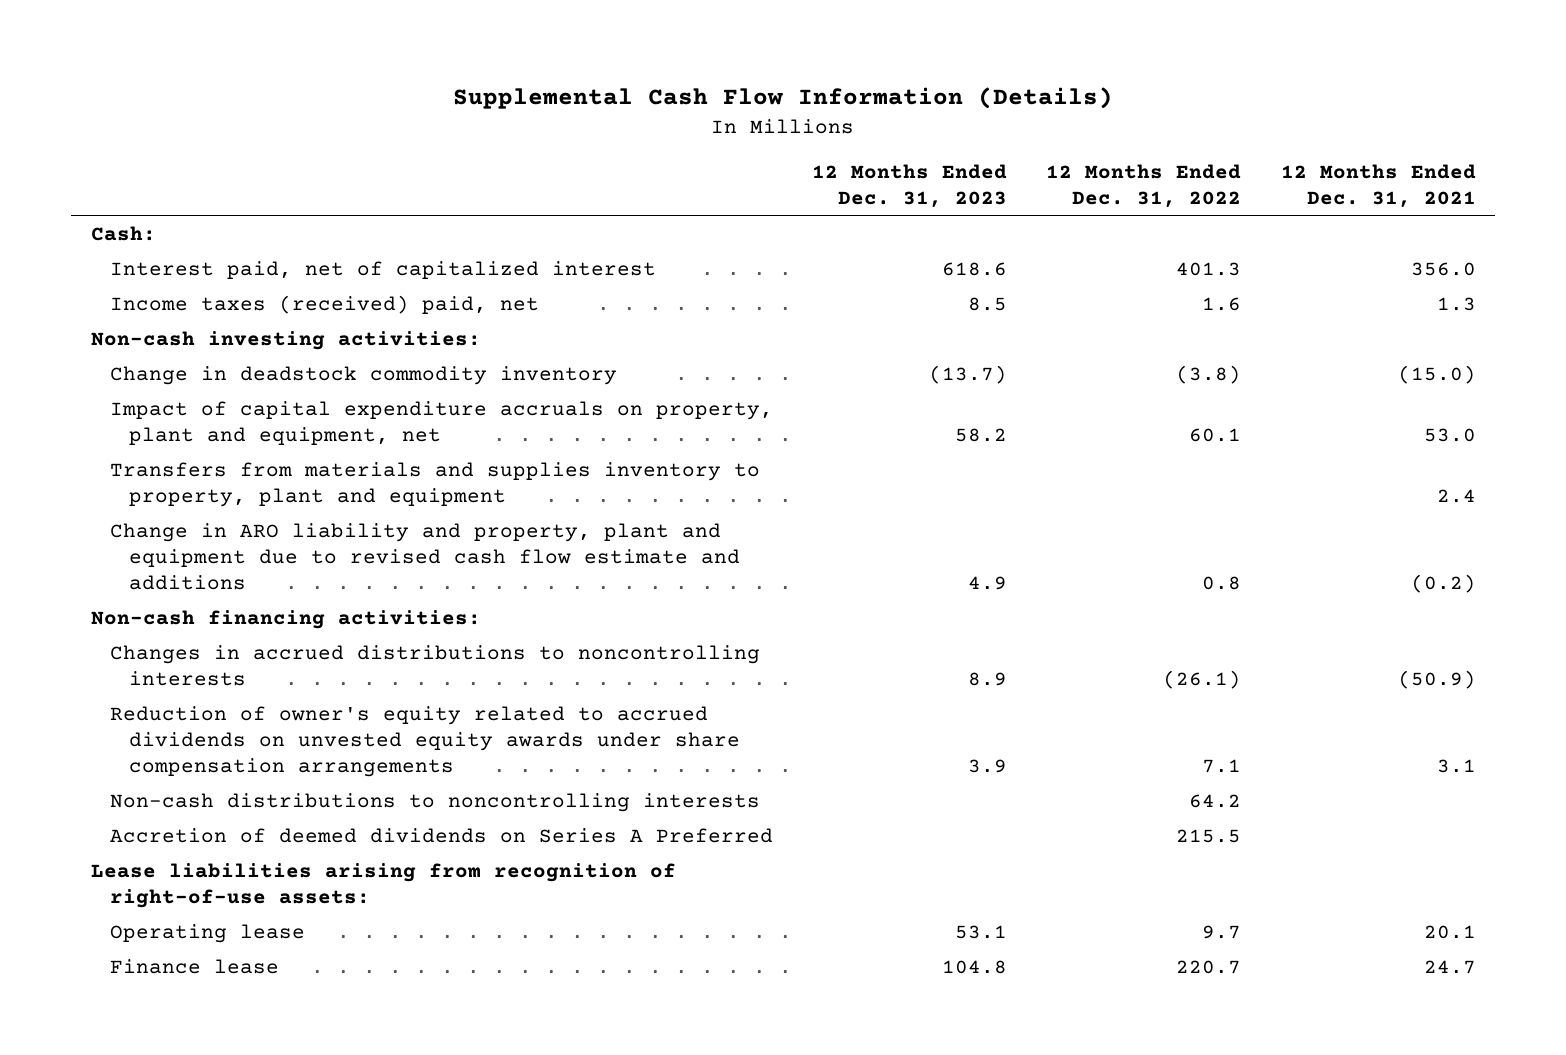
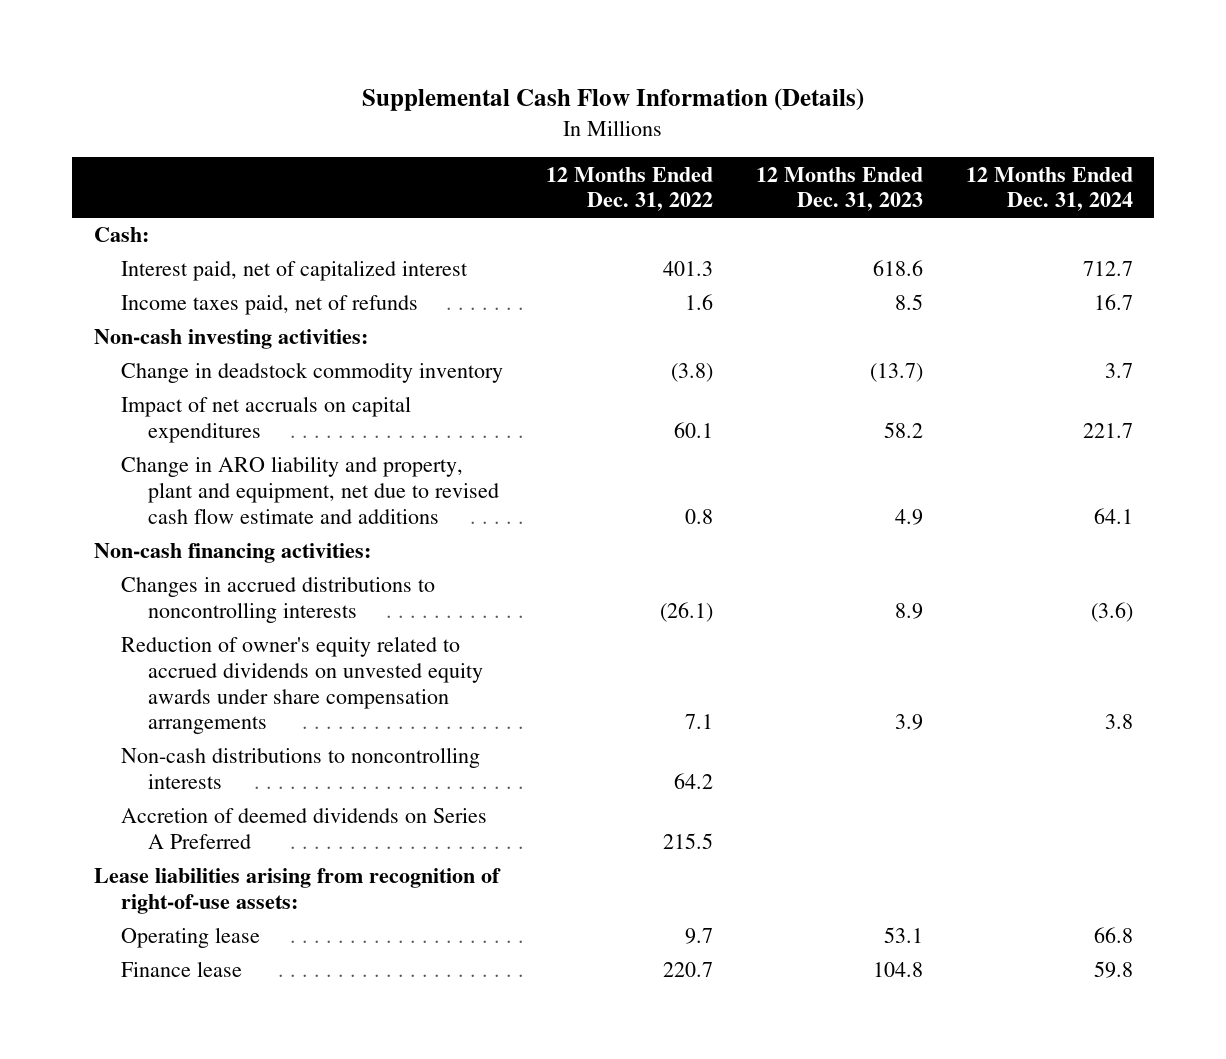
[1280,163,1476,208] 12 Months Ended Dec. 31, 2021 -> none
none -> [965,166,1133,212] 12 Months Ended Dec. 31, 2024
[109,294,539,314] Income taxes (received) paid, net -> [120,295,418,316] Income taxes paid, net of refunds
[109,461,760,507] Transfers from materials and supplies inventory to property, plant and equipment -> none
[109,400,773,445] Impact of capital expenditure accruals on property, plant and equipment, net -> [120,396,411,444] Impact of net accruals on capital expenditures
[109,522,740,591] Change in ARO liability and property, plant and equipment due to revised cash flow estimate and additions -> [120,456,500,524] Change in ARO liability and property, plant and equipment, net due to revised cash flow estimate and additions

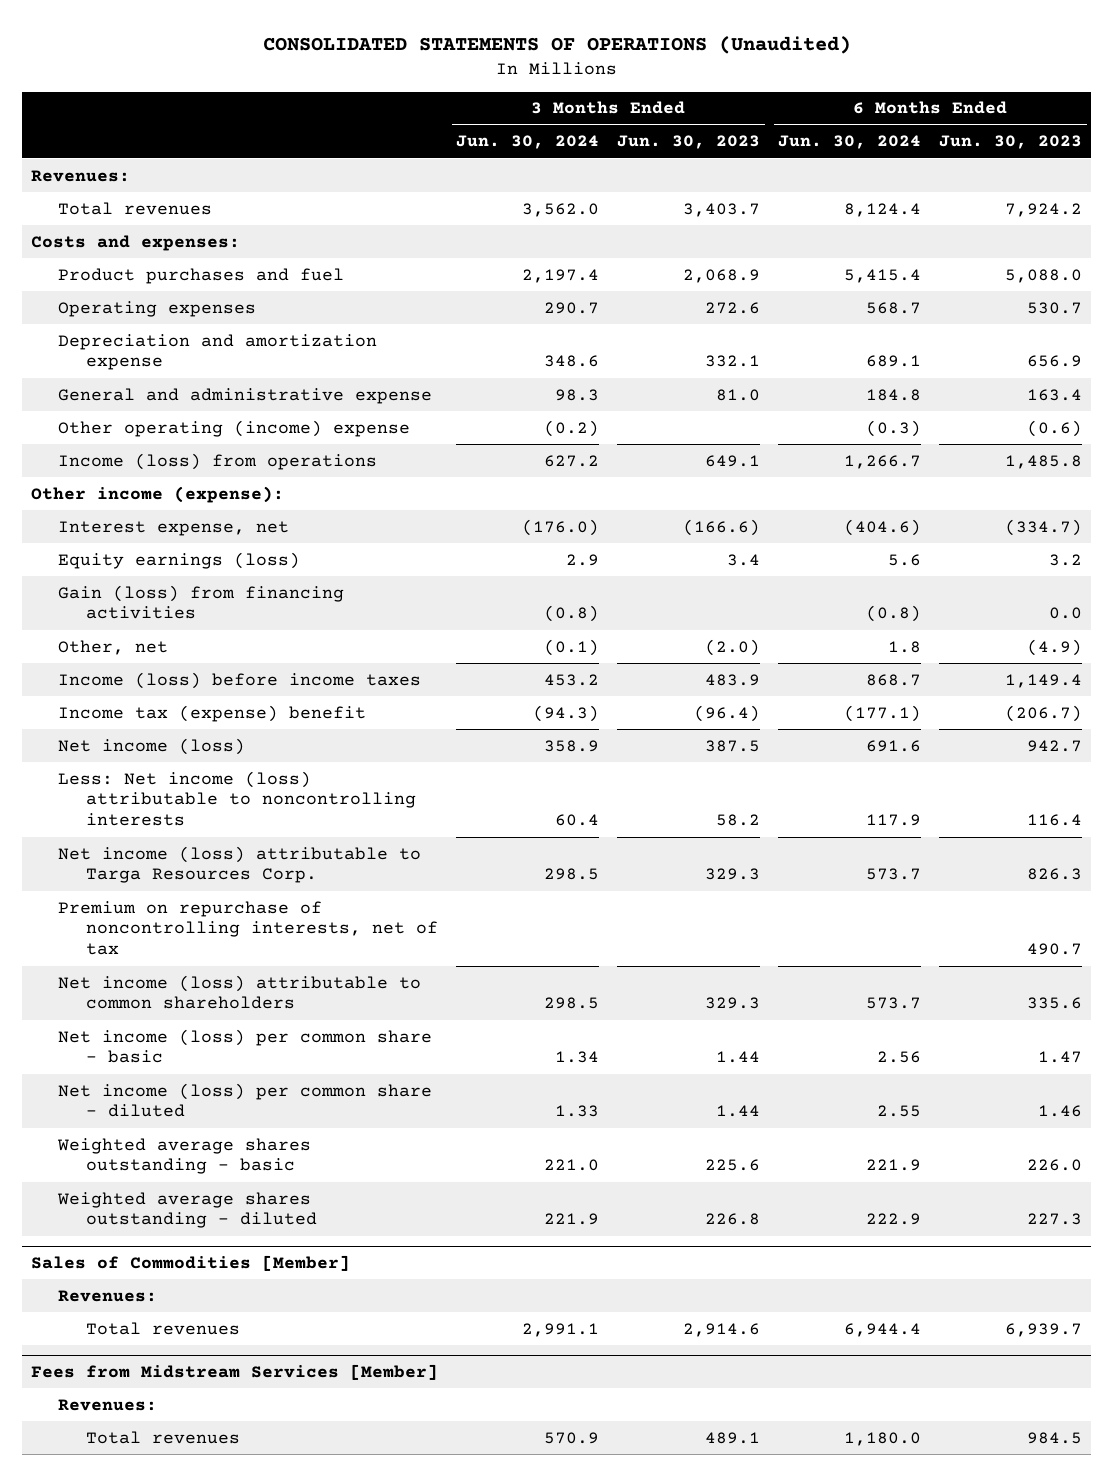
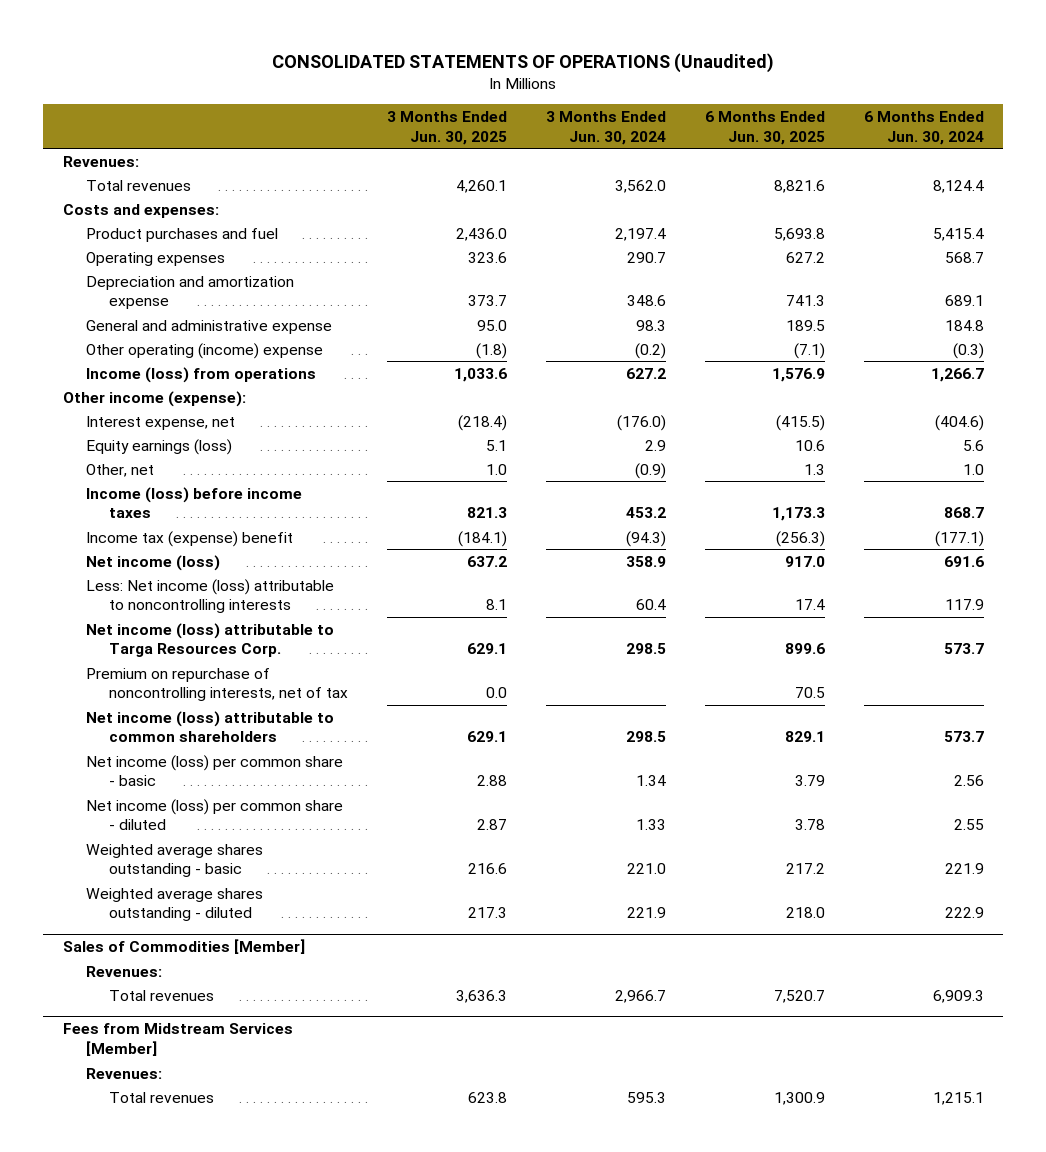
[617,135,761,150] Jun. 30, 2023 -> none
[939,135,1083,150] Jun. 30, 2023 -> none
none -> [386,110,507,145] 3 Months Ended Jun. 30, 2025
none -> [704,110,825,145] 6 Months Ended Jun. 30, 2025
[58,584,345,620] Gain (loss) from financing activities -> none
[544,638,600,656] (0.1) -> [634,462,666,479] (0.9)
[888,640,922,653] 1.8 -> [962,463,984,475] 1.0
[522,1322,600,1337] 2,991.1 -> [614,989,666,1003] 2,966.7
[844,1322,922,1337] 6,944.4 -> [932,989,984,1003] 6,909.3
[544,1431,600,1444] 570.9 -> [626,1091,666,1103] 595.3
[844,1431,922,1446] 1,180.0 -> [932,1091,984,1105] 1,215.1

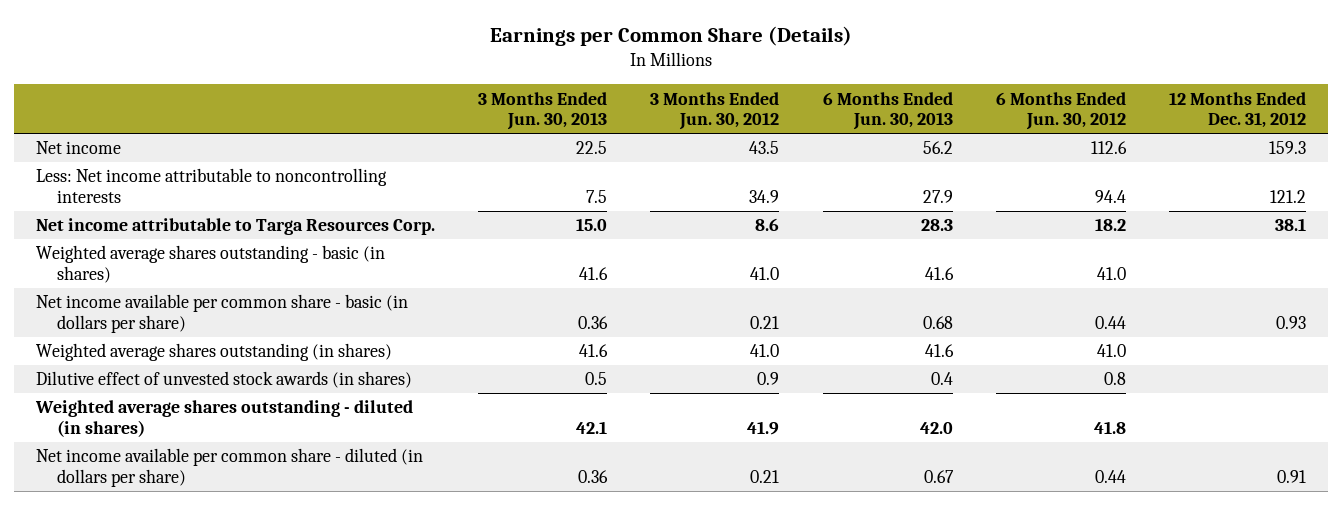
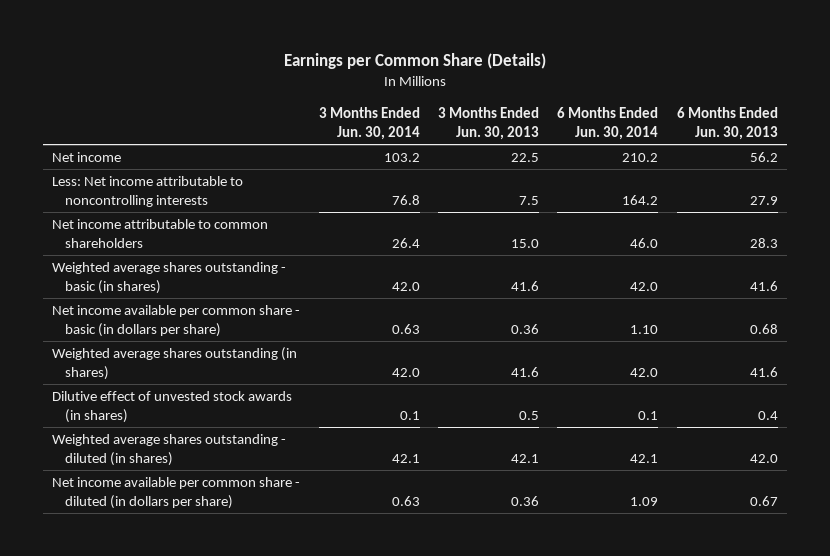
[650,91,780,131] 3 Months Ended Jun. 30, 2012 -> none
[995,91,1126,131] 6 Months Ended Jun. 30, 2012 -> none
[1169,91,1307,129] 12 Months Ended Dec. 31, 2012 -> none
none -> [318,107,420,140] 3 Months Ended Jun. 30, 2014
none -> [557,107,659,140] 6 Months Ended Jun. 30, 2014
[35,218,435,236] Net income attributable to Targa Resources Corp. -> [52,218,269,248] Net income attributable to common shareholders

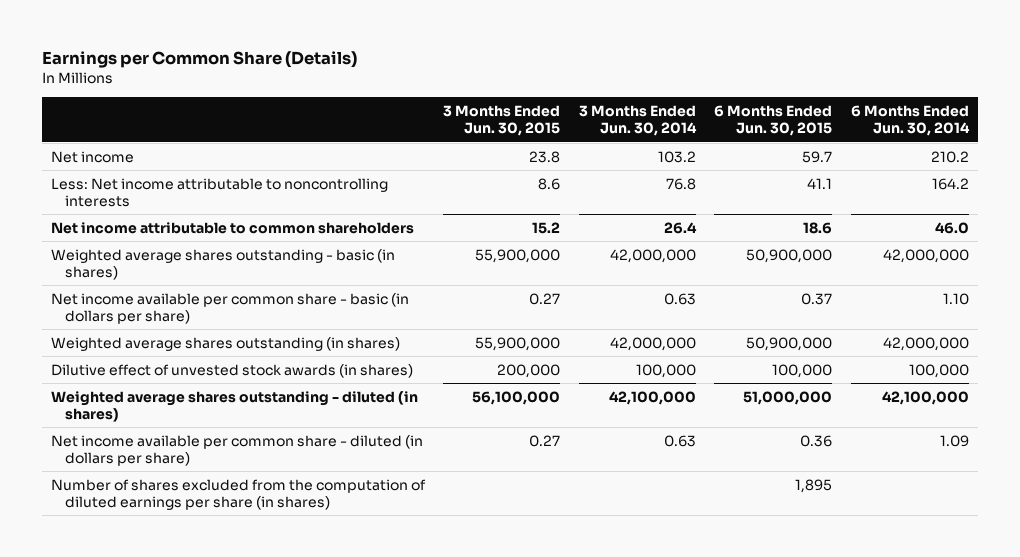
[437,107,539,140] 3 Months Ended Jun. 30, 2013 -> none
[676,107,778,140] 6 Months Ended Jun. 30, 2013 -> none
none -> [443,105,561,137] 3 Months Ended Jun. 30, 2015
none -> [714,105,833,137] 6 Months Ended Jun. 30, 2015
[391,281,420,291] 42.0 -> [609,248,696,263] 42,000,000
[630,281,659,291] 42.0 -> [882,248,969,263] 42,000,000
[391,367,420,377] 42.0 -> [609,336,696,351] 42,000,000
[630,367,659,377] 42.0 -> [882,336,969,351] 42,000,000
[399,410,420,420] 0.1 -> [635,363,696,378] 100,000
[638,410,659,420] 0.1 -> [908,363,969,378] 100,000
[391,453,420,463] 42.1 -> [608,390,696,405] 42,100,000
[630,453,659,463] 42.1 -> [881,390,969,405] 42,100,000
none -> [50,478,426,510] Number of shares excluded from the computation of diluted earnings per share (in shares)

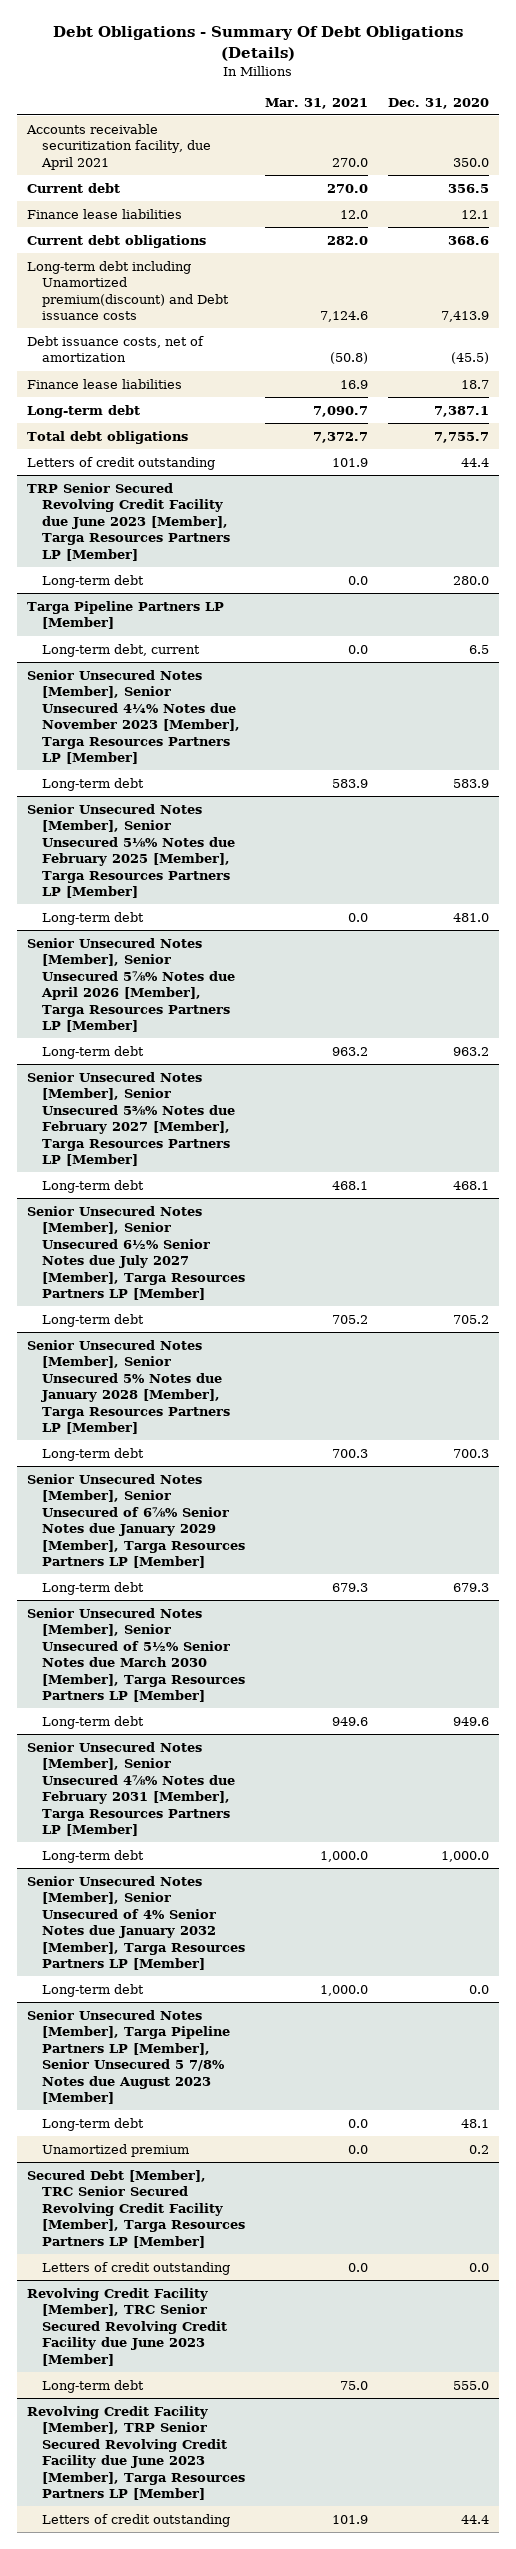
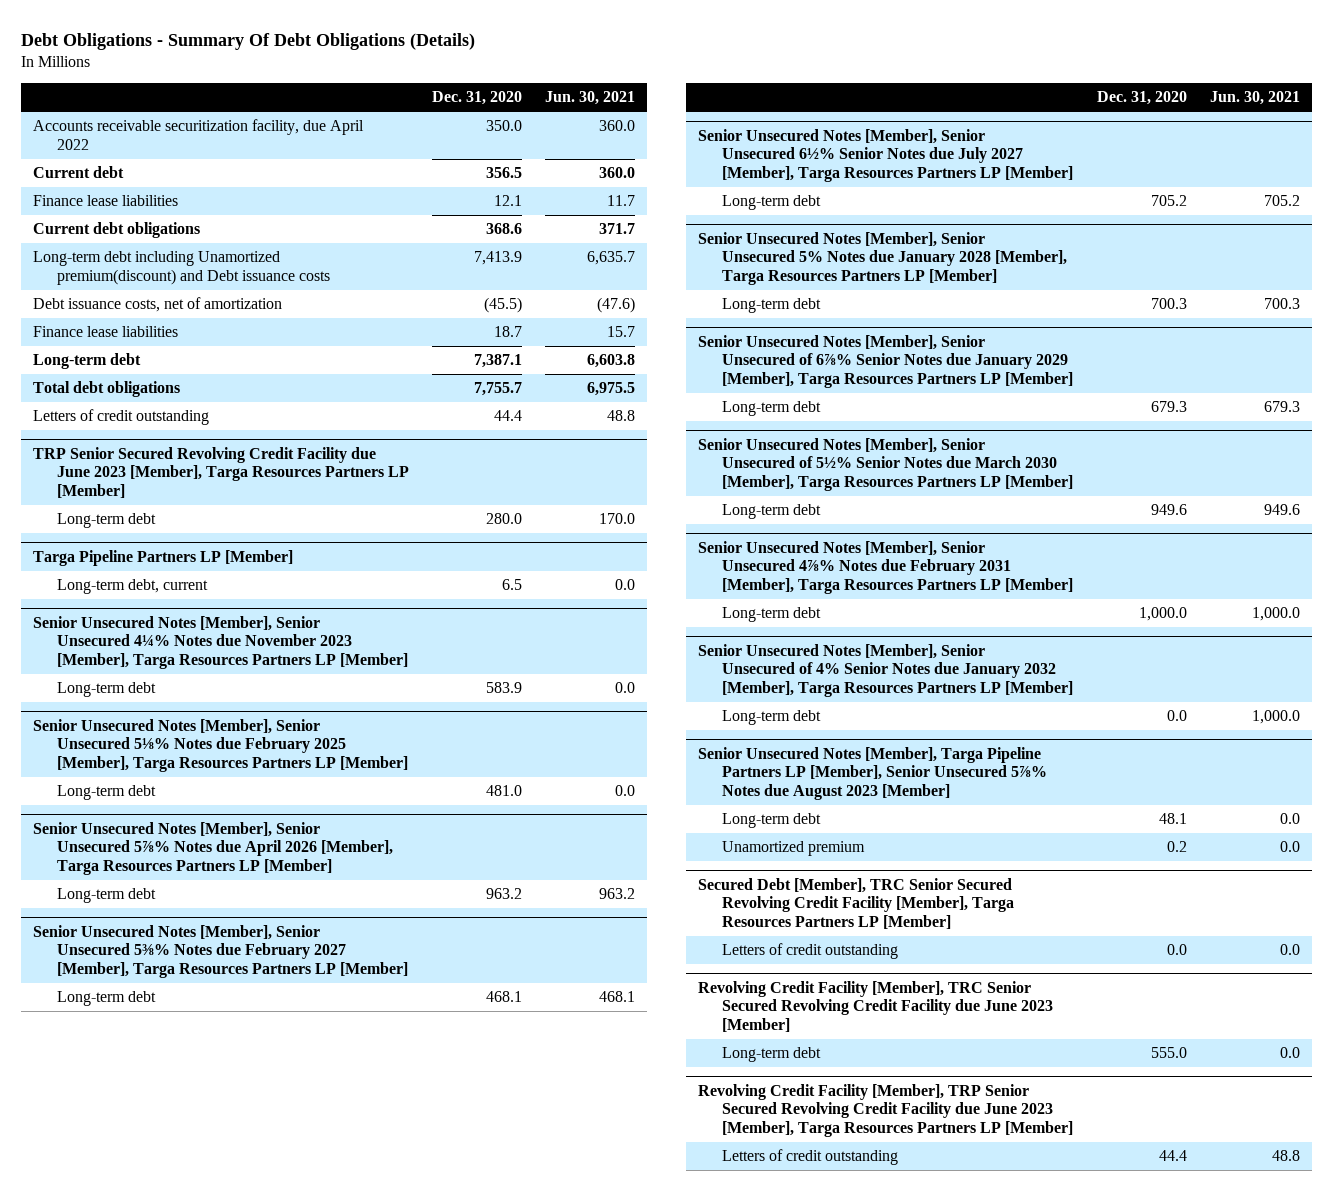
[265,97,369,109] Mar. 31, 2021 -> none
none -> [545,91,636,106] Jun. 30, 2021
[25,123,212,170] Accounts receivable securitization facility, due April 2021 -> [32,119,364,150] Accounts receivable securitization facility, due April 2022
[26,2009,231,2104] Senior Unsecured Notes [Member], Targa Pipeline Partners LP [Member], Senior Unsecured 5 7/8% Notes due August 2023 [Member] -> [697,746,1047,800] Senior Unsecured Notes [Member], Targa Pipeline Partners LP [Member], Senior Unsecured 5⅞% Notes due August 2023 [Member]

